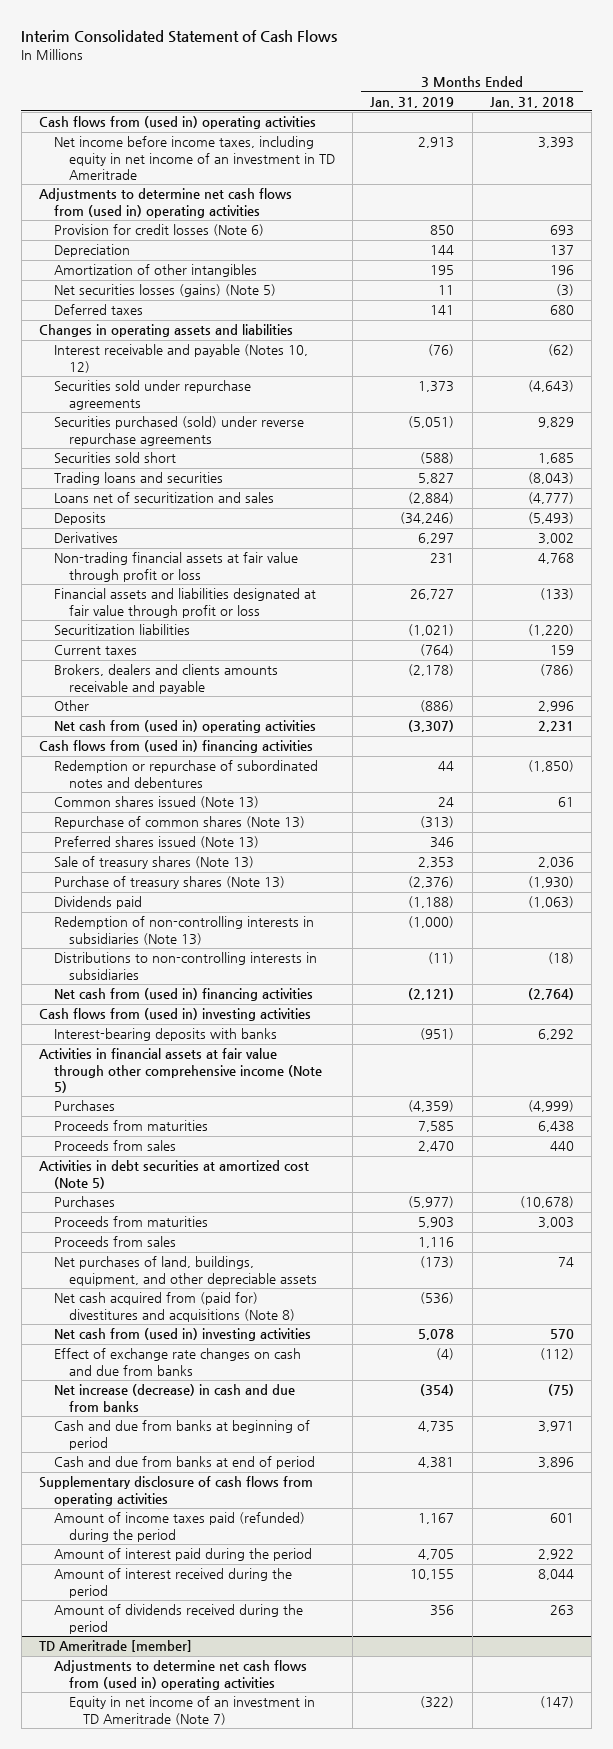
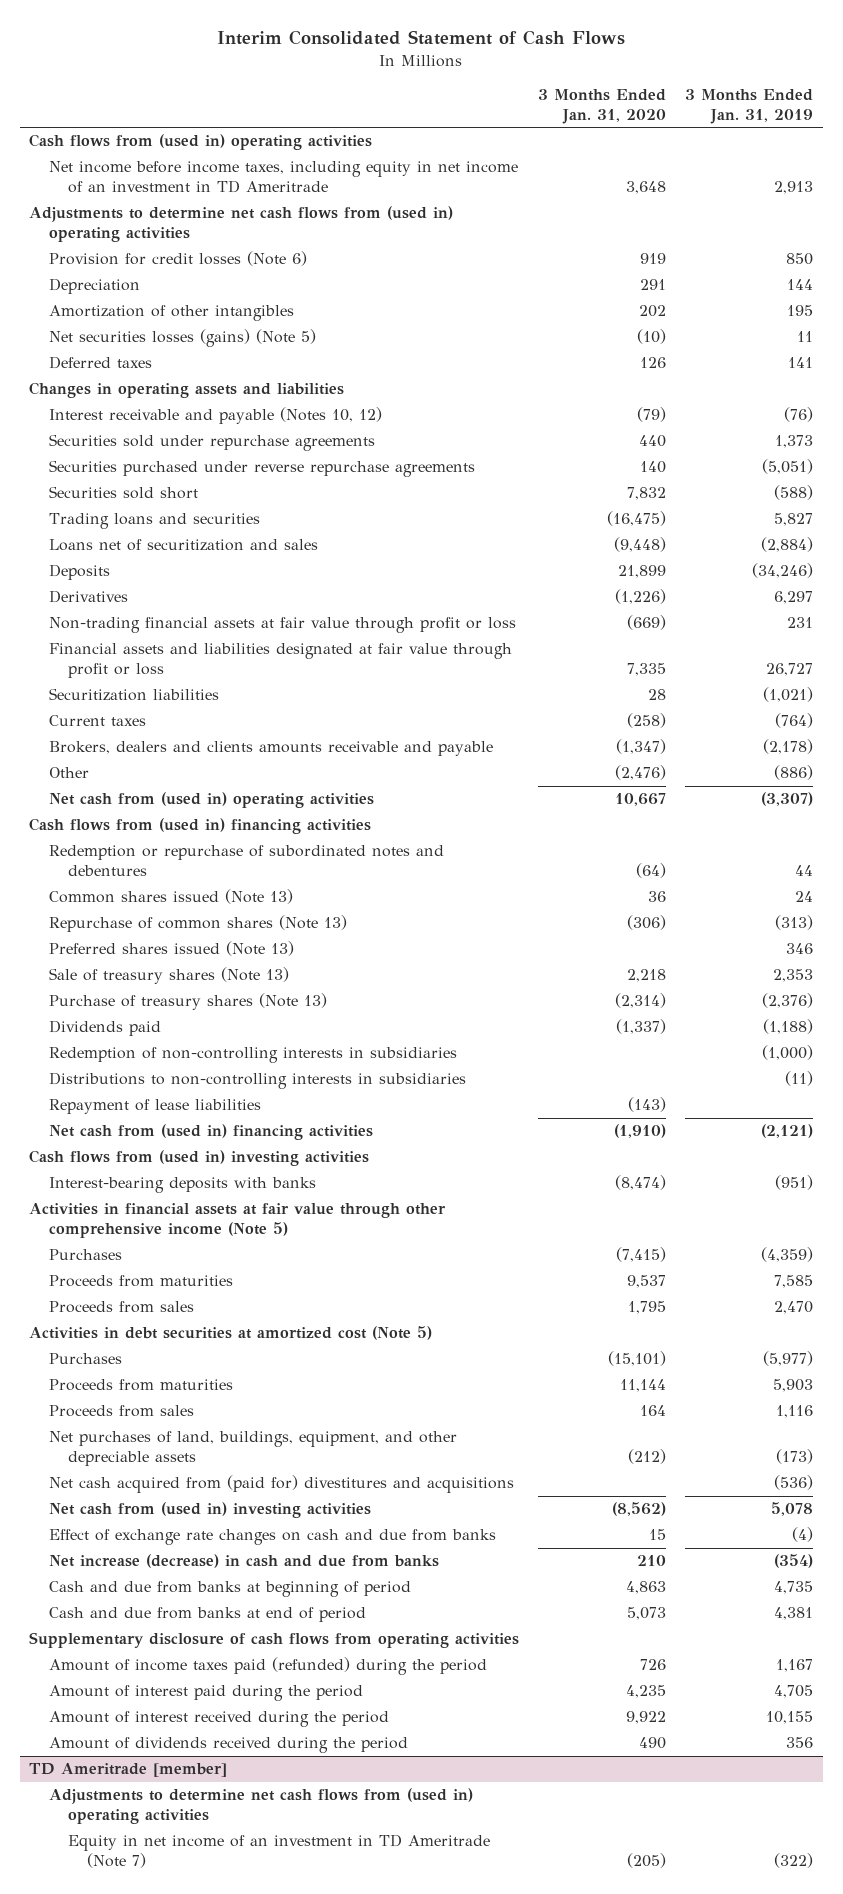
[489,96,574,108] Jan. 31, 2018 -> none
none -> [538,88,667,124] 3 Months Ended Jan. 31, 2020
[53,416,304,446] Securities purchased (sold) under reverse repurchase agreements -> [48,460,475,478] Securities purchased under reverse repurchase agreements
[53,916,314,945] Redemption of non-controlling interests in subsidiaries (Note 13) -> [48,1047,457,1064] Redemption of non-controlling interests in subsidiaries
none -> [48,1099,261,1115] Repayment of lease liabilities
[53,1292,295,1322] Net cash acquired from (paid for) divestitures and acquisitions (Note 8) -> [48,1475,514,1494] Net cash acquired from (paid for) divestitures and acquisitions

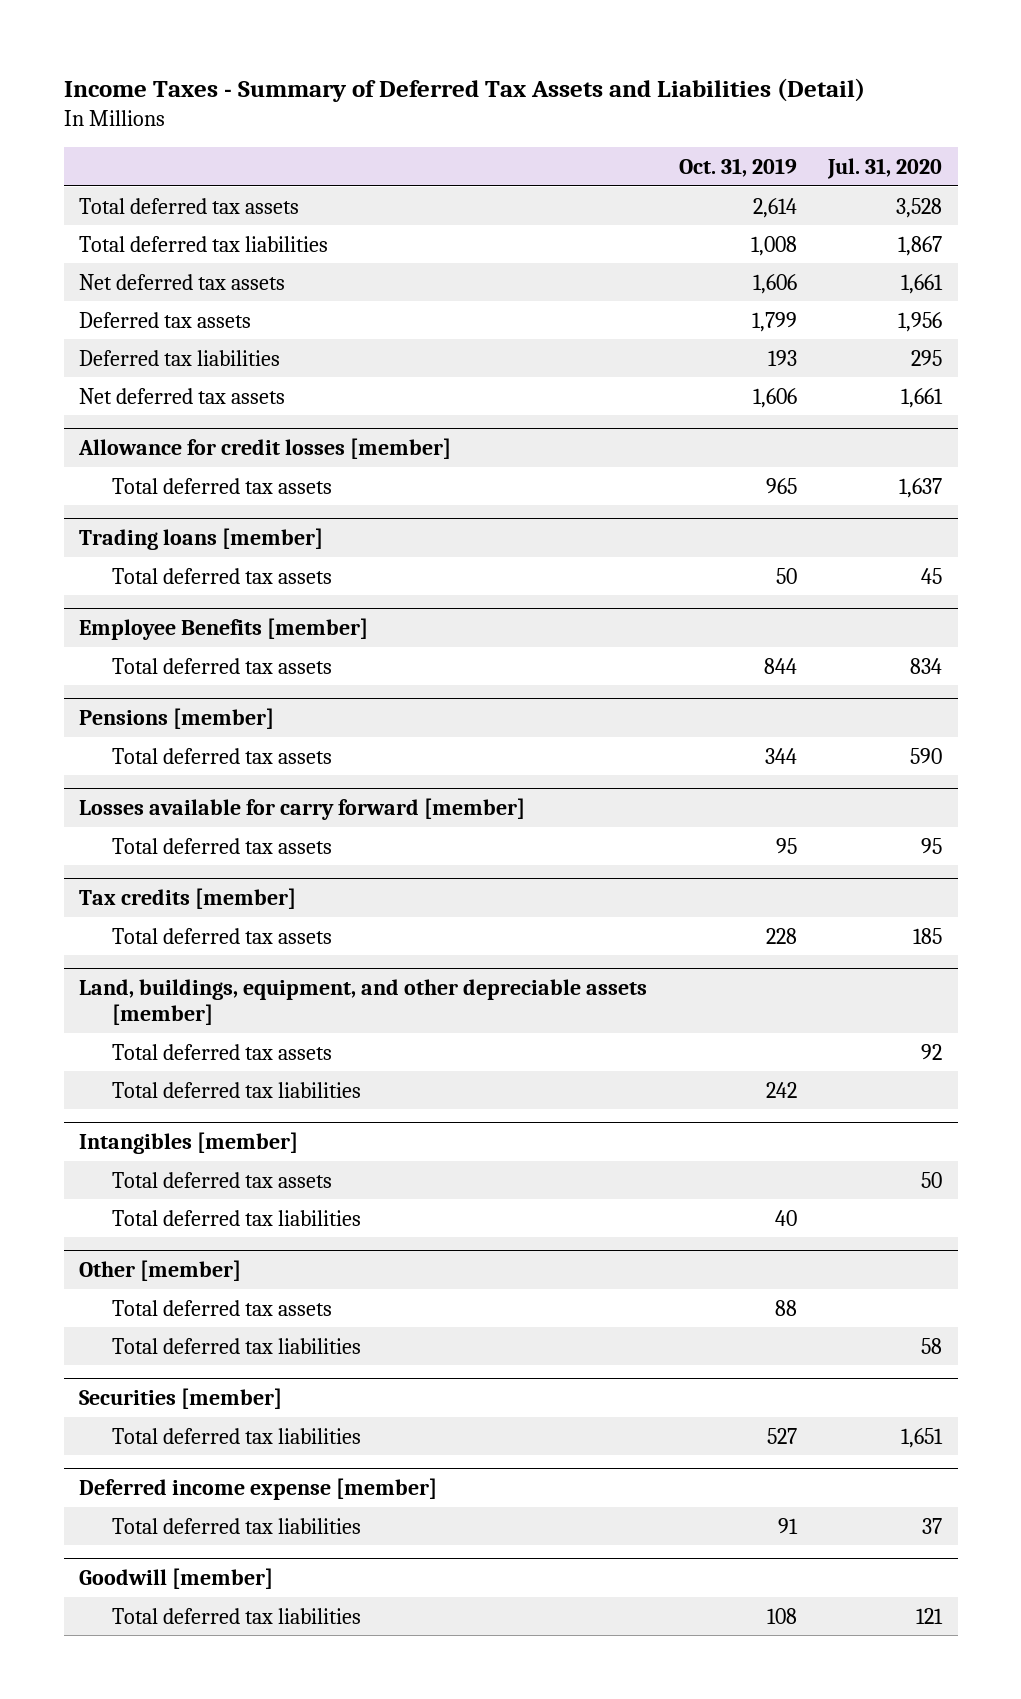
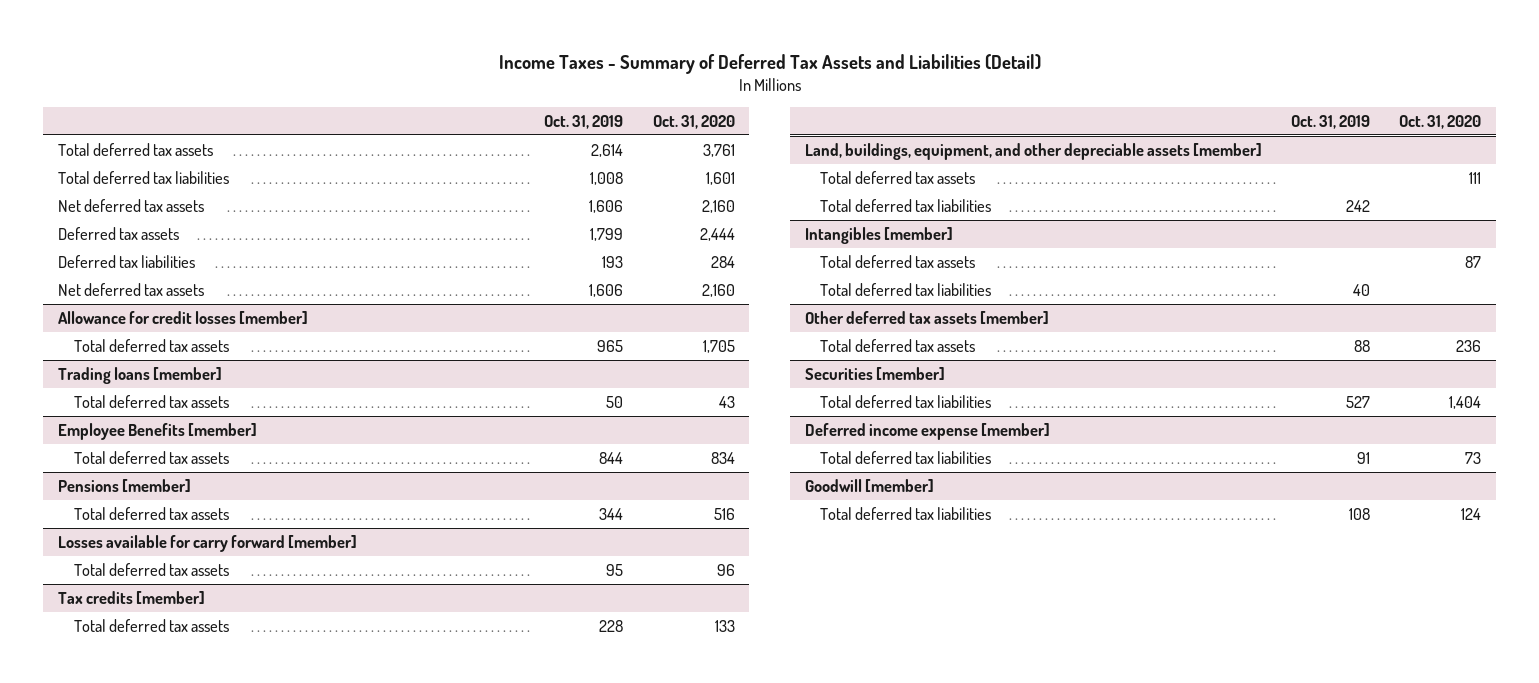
[826,157,942,179] Jul. 31, 2020 -> none
none -> [652,114,735,129] Oct. 31, 2020
[79,1259,242,1281] Other [member] -> [804,310,1049,324] Other deferred tax assets [member]
[112,1337,362,1354] Total deferred tax liabilities -> none

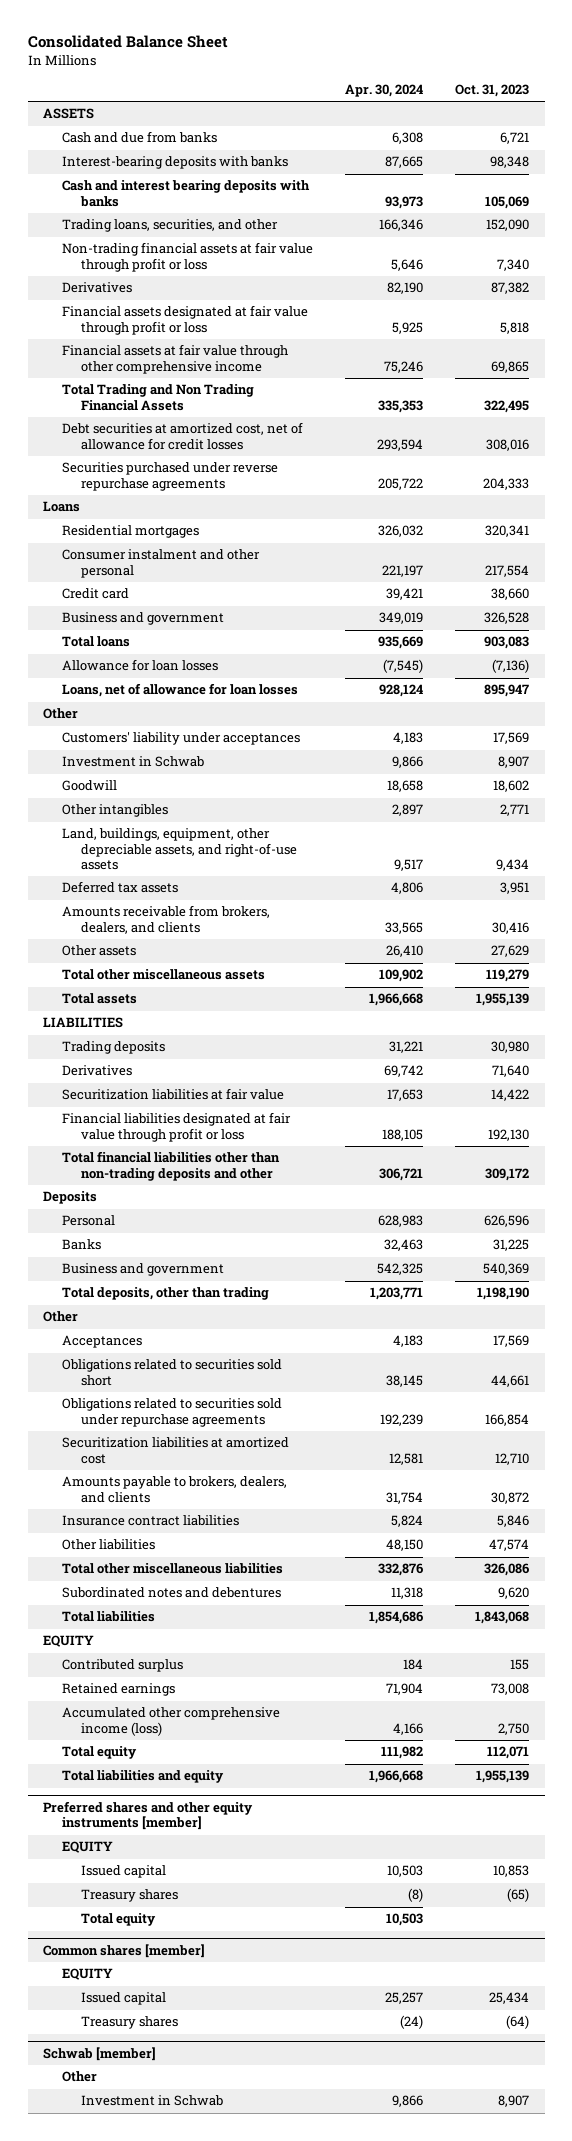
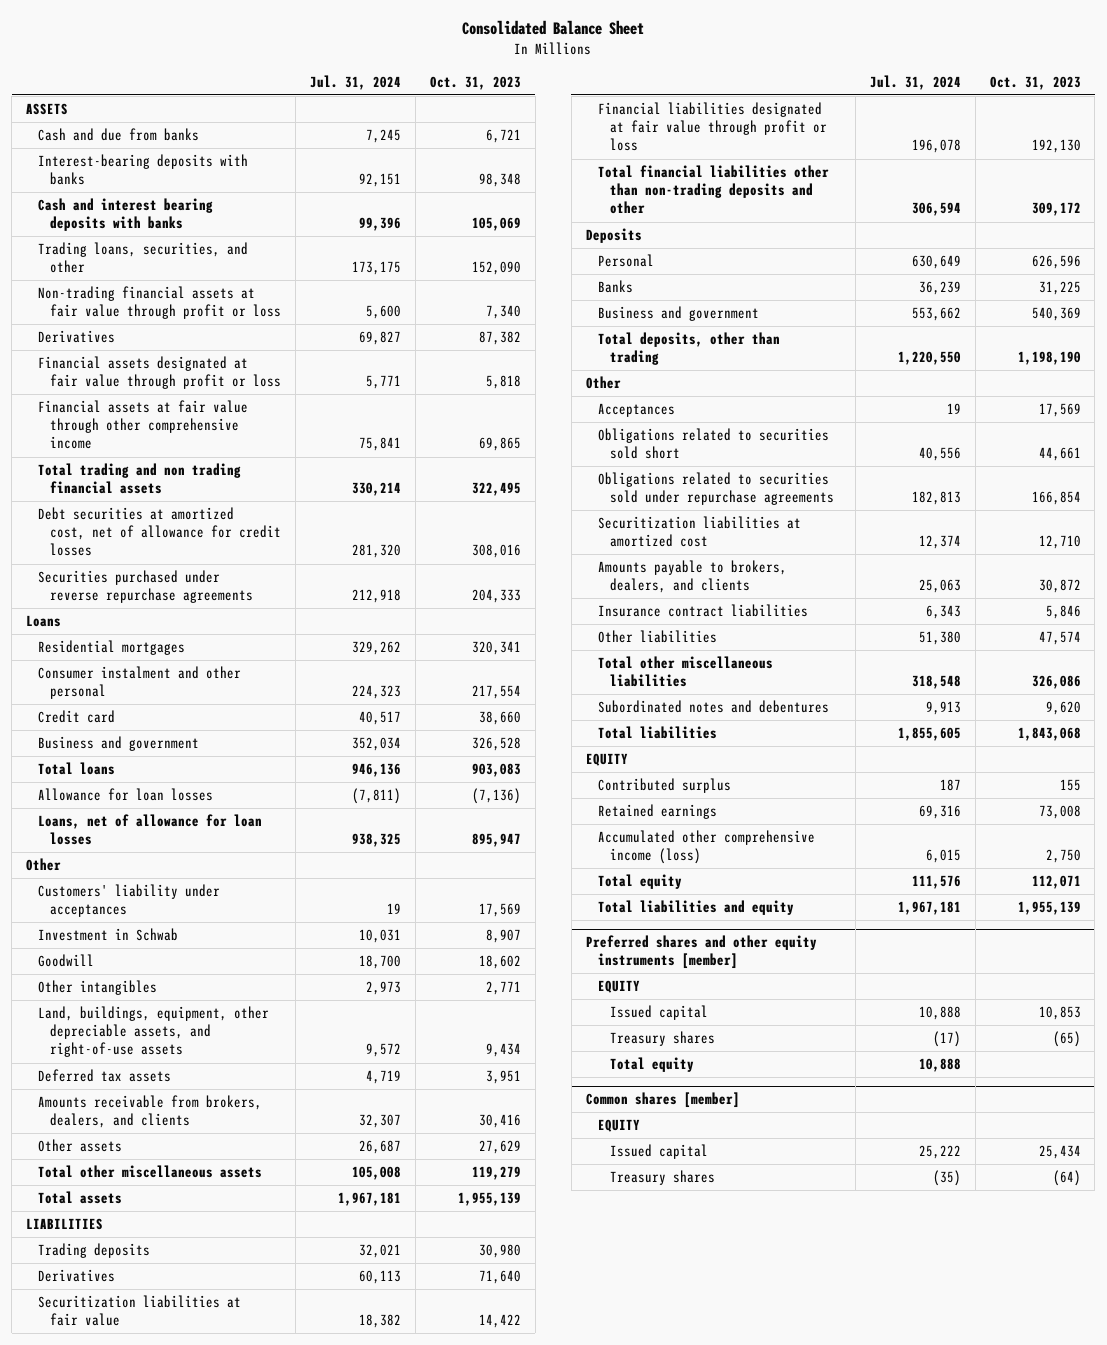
[344,84,423,98] Apr. 30, 2024 -> none
none -> [309,74,401,90] Jul. 31, 2024
[62,384,255,411] Total Trading and Non Trading Financial Assets -> [38,463,242,495] Total trading and non trading financial assets
[43,2047,157,2062] Schwab [member] -> none
[62,2071,98,2083] Other -> none
[80,2095,223,2107] Investment in Schwab -> none

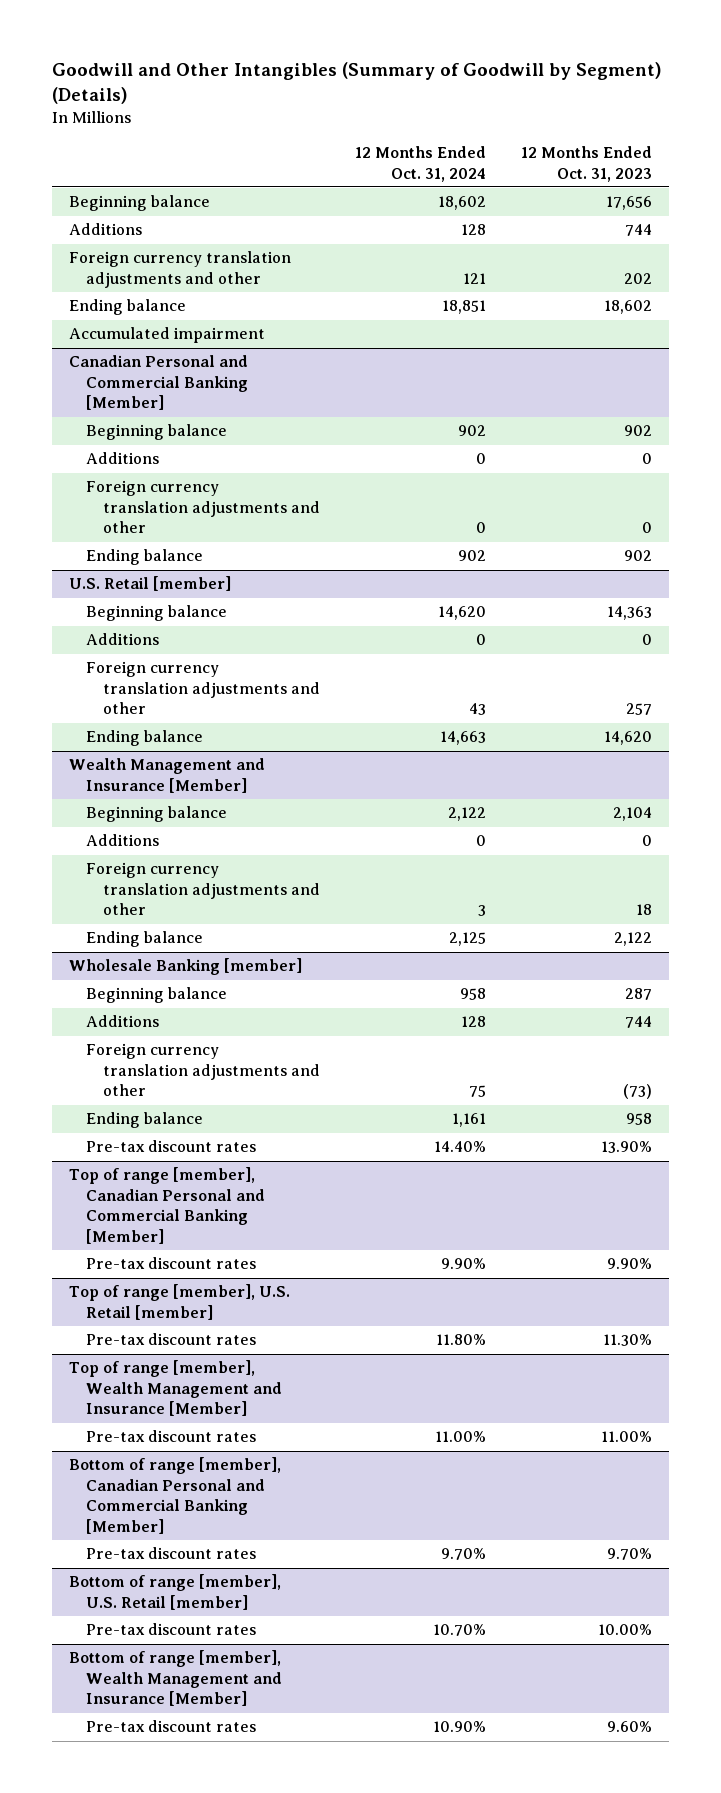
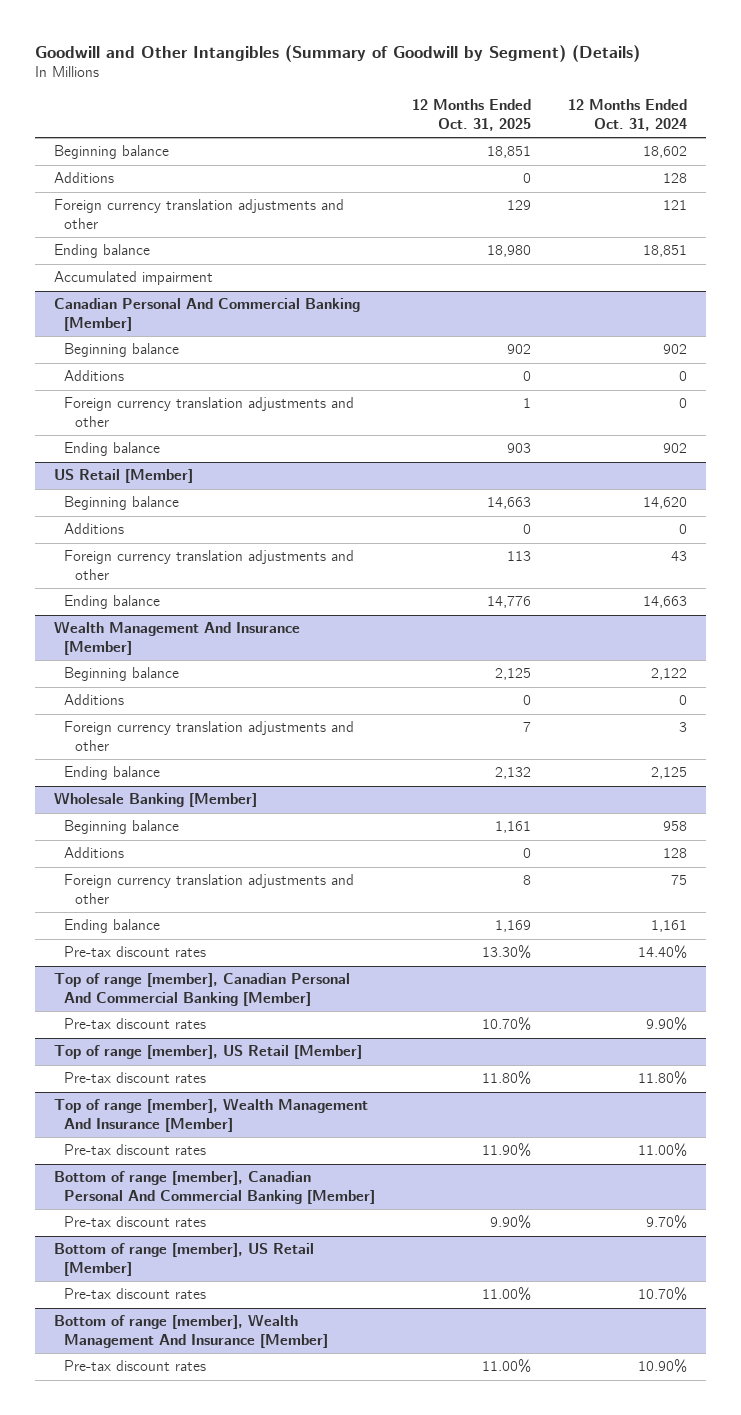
[520,146,652,182] 12 Months Ended Oct. 31, 2023 -> none
none -> [412,99,532,131] 12 Months Ended Oct. 31, 2025
[68,355,249,411] Canadian Personal and Commercial Banking [Member] -> [53,298,360,331] Canadian Personal And Commercial Banking [Member]
[68,576,231,592] U.S. Retail [member] -> [53,469,193,484] US Retail [Member]
[68,758,265,793] Wealth Management and Insurance [Member] -> [53,621,300,655] Wealth Management And Insurance [Member]
[68,958,302,976] Wholesale Banking [member] -> [53,792,257,808] Wholesale Banking [Member]
[68,1167,266,1244] Top of range [member], Canadian Personal and Commercial Banking [Member] -> [53,973,350,1006] Top of range [member], Canadian Personal And Commercial Banking [Member]
[68,1284,290,1320] Top of range [member], U.S. Retail [member] -> [53,1045,362,1060] Top of range [member], US Retail [Member]
[68,1360,283,1417] Top of range [member], Wealth Management and Insurance [Member] -> [53,1098,368,1132] Top of range [member], Wealth Management And Insurance [Member]
[68,1457,281,1534] Bottom of range [member], Canadian Personal and Commercial Banking [Member] -> [53,1171,376,1204] Bottom of range [member], Canadian Personal And Commercial Banking [Member]
[68,1574,281,1610] Bottom of range [member], U.S. Retail [member] -> [53,1243,314,1276] Bottom of range [member], US Retail [Member]
[68,1650,283,1707] Bottom of range [member], Wealth Management and Insurance [Member] -> [53,1314,329,1348] Bottom of range [member], Wealth Management And Insurance [Member]

